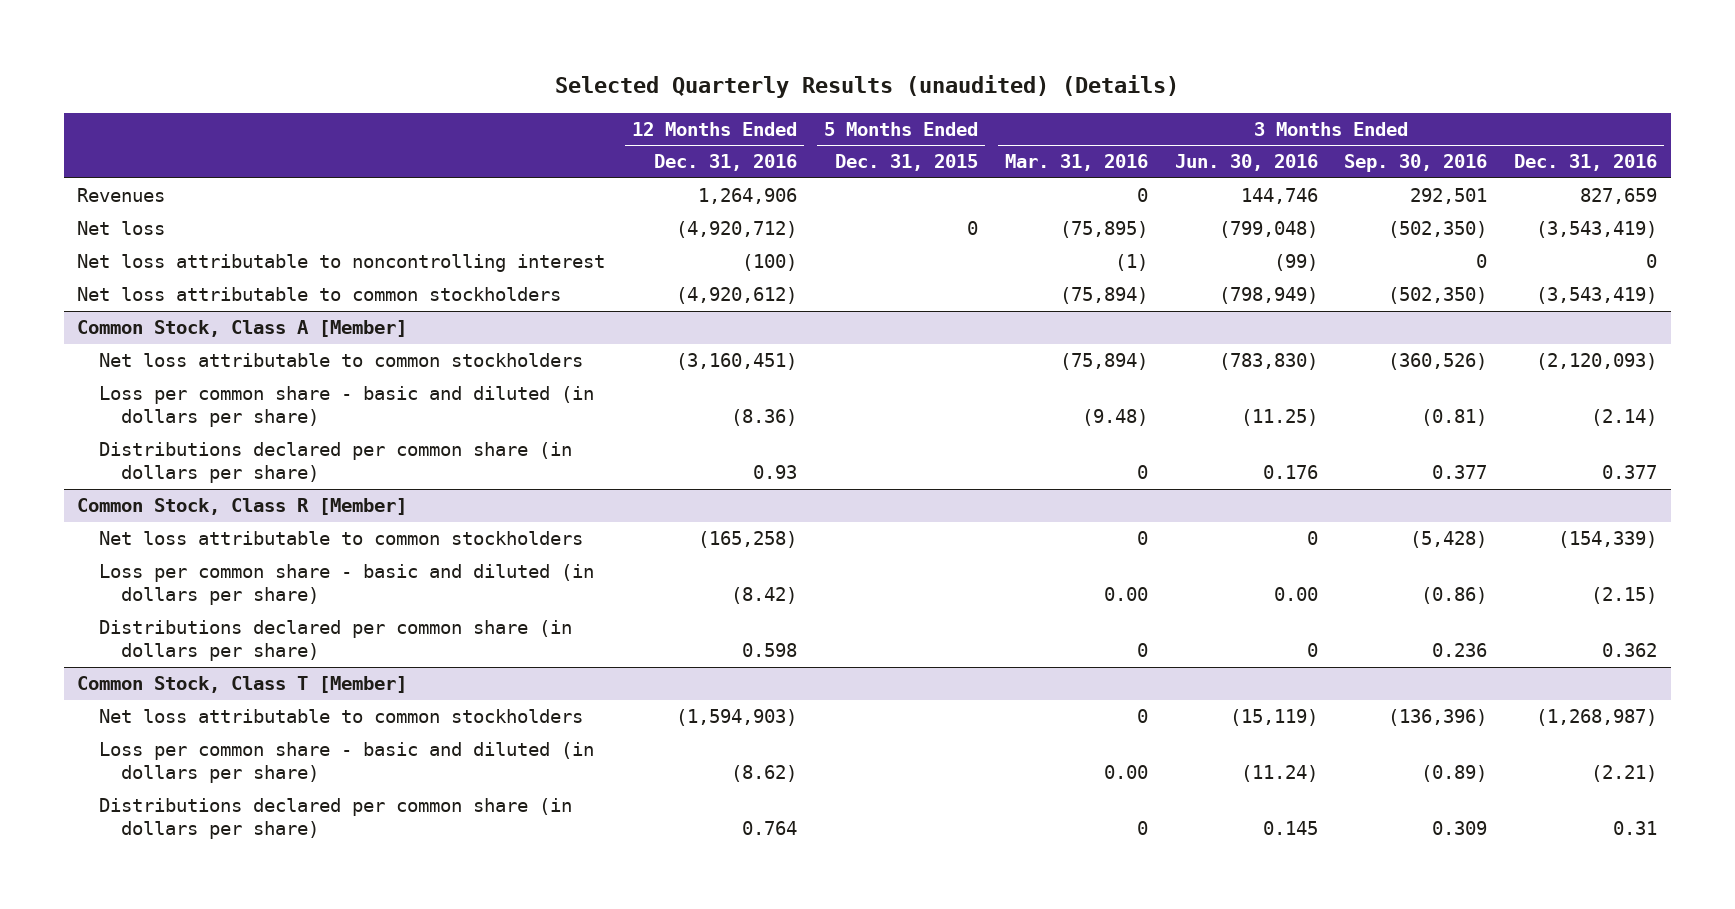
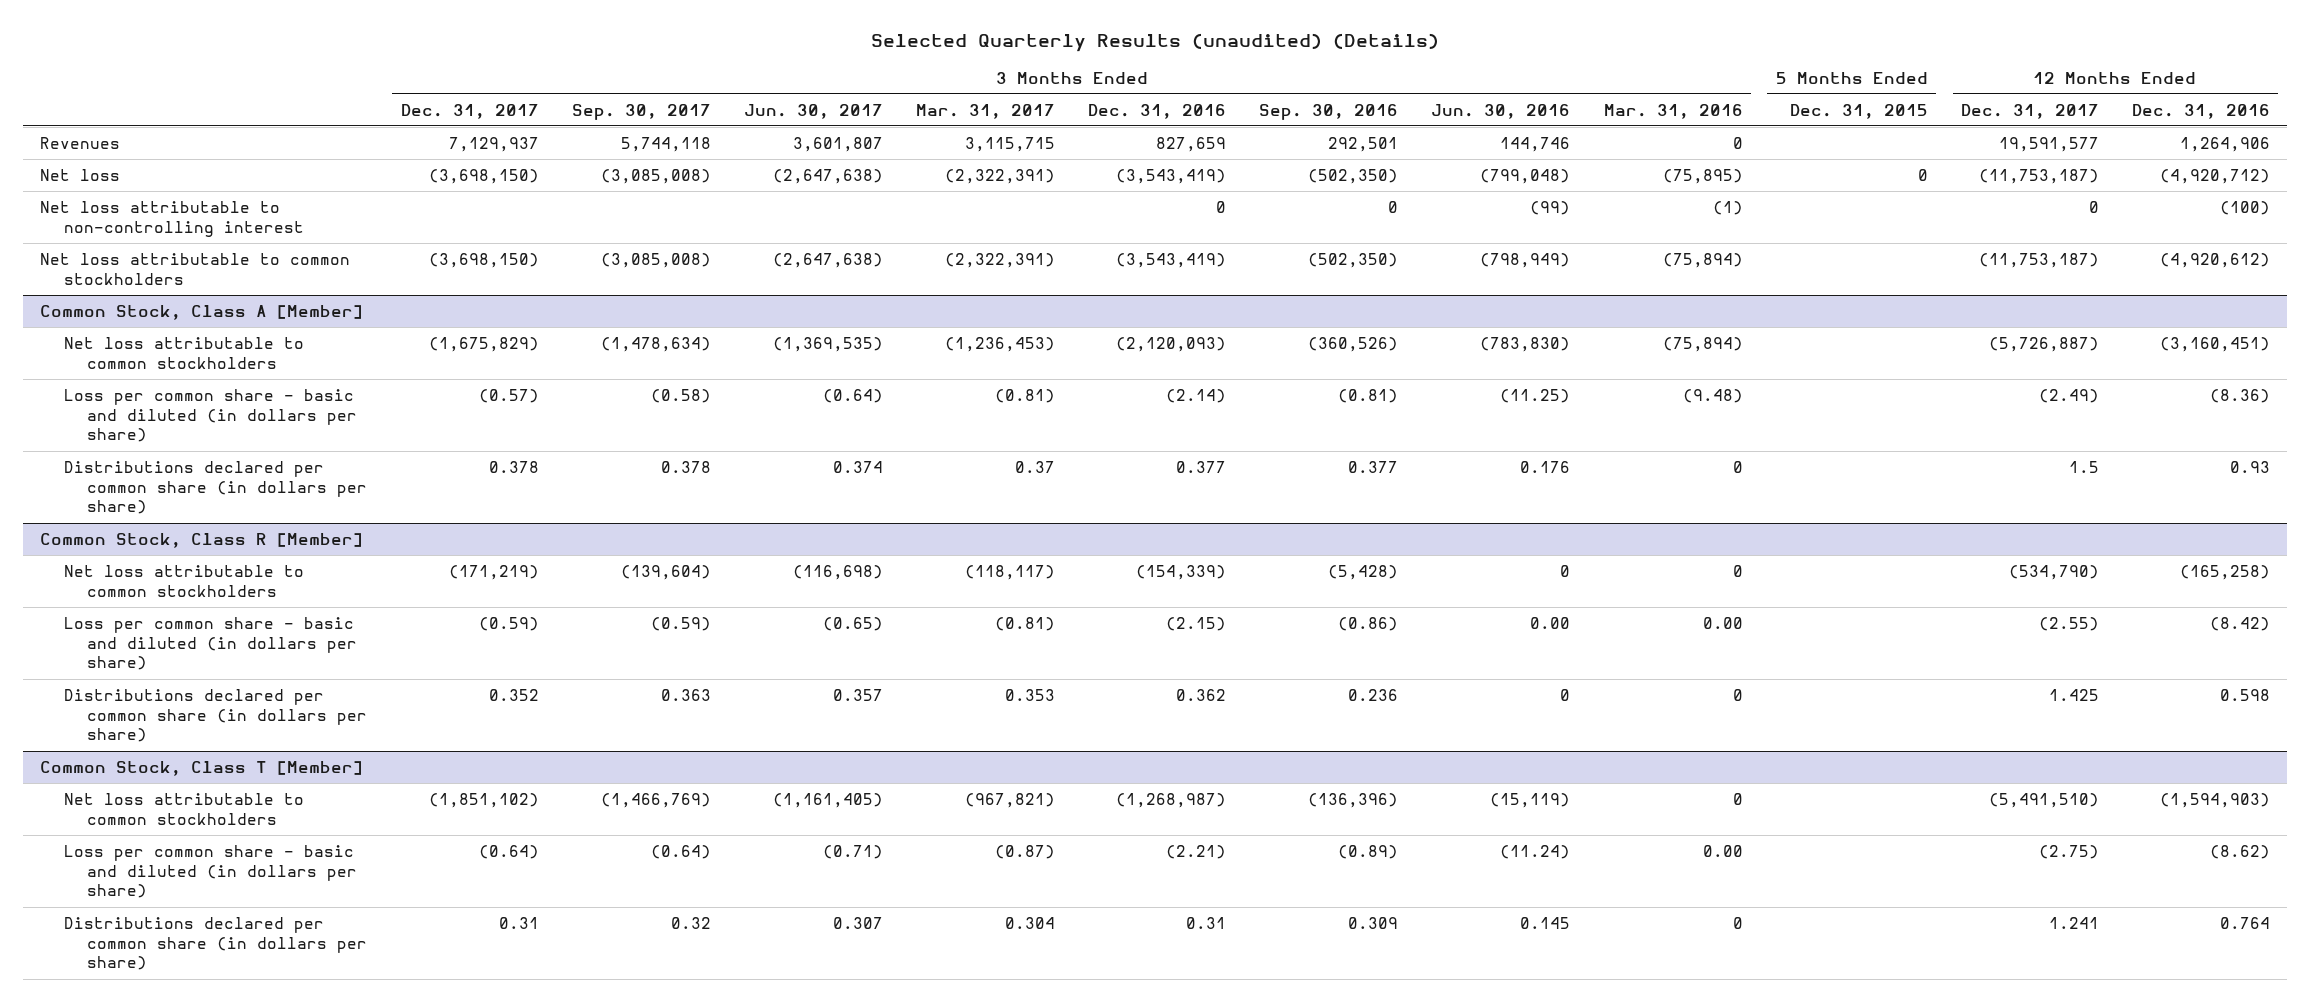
none -> [400,103,539,119] Dec. 31, 2017
none -> [571,103,711,120] Sep. 30, 2017
none -> [743,103,883,119] Jun. 30, 2017
none -> [916,103,1056,119] Mar. 31, 2017
none -> [1960,103,2099,119] Dec. 31, 2017
[77,254,606,273] Net loss attributable to noncontrolling interest -> [39,200,304,237] Net loss attributable to non-controlling interest

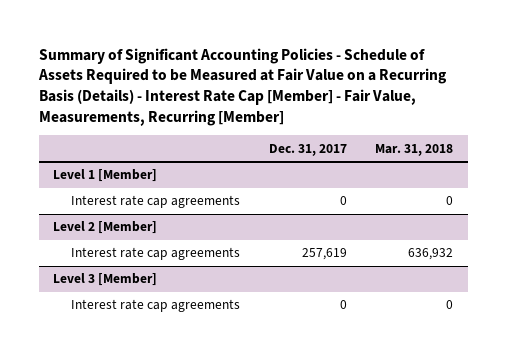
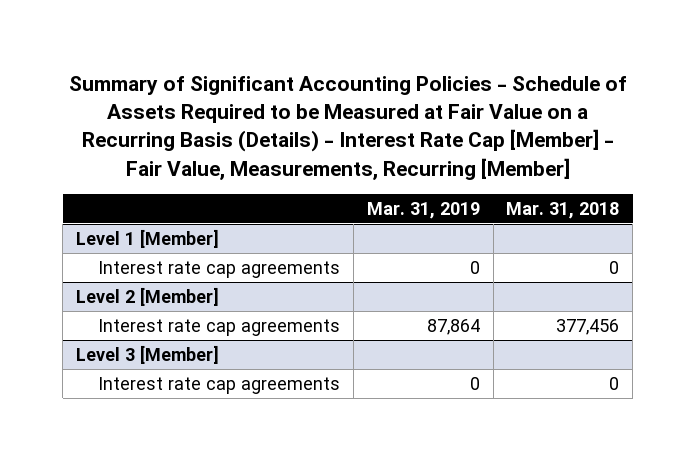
[268,143,347,156] Dec. 31, 2017 -> none
none -> [366,201,480,219] Mar. 31, 2019
[408,248,454,261] 636,932 -> [556,318,620,335] 377,456

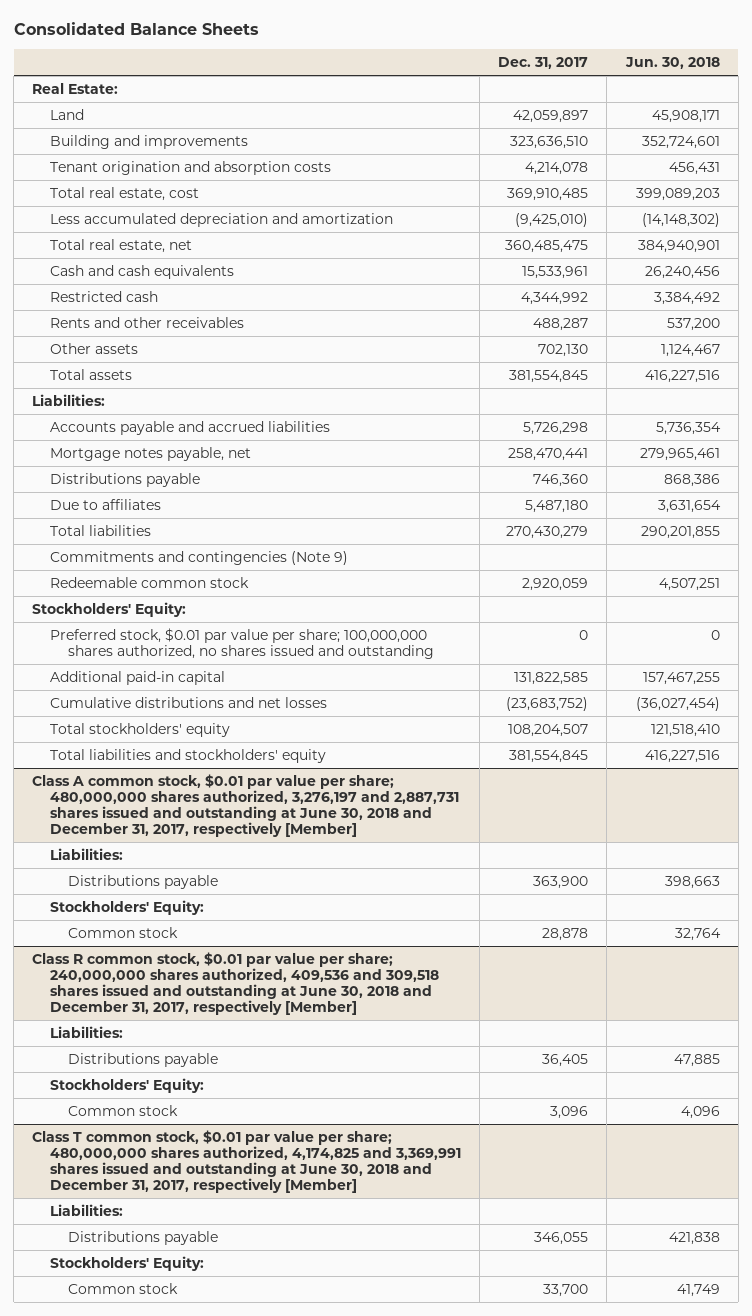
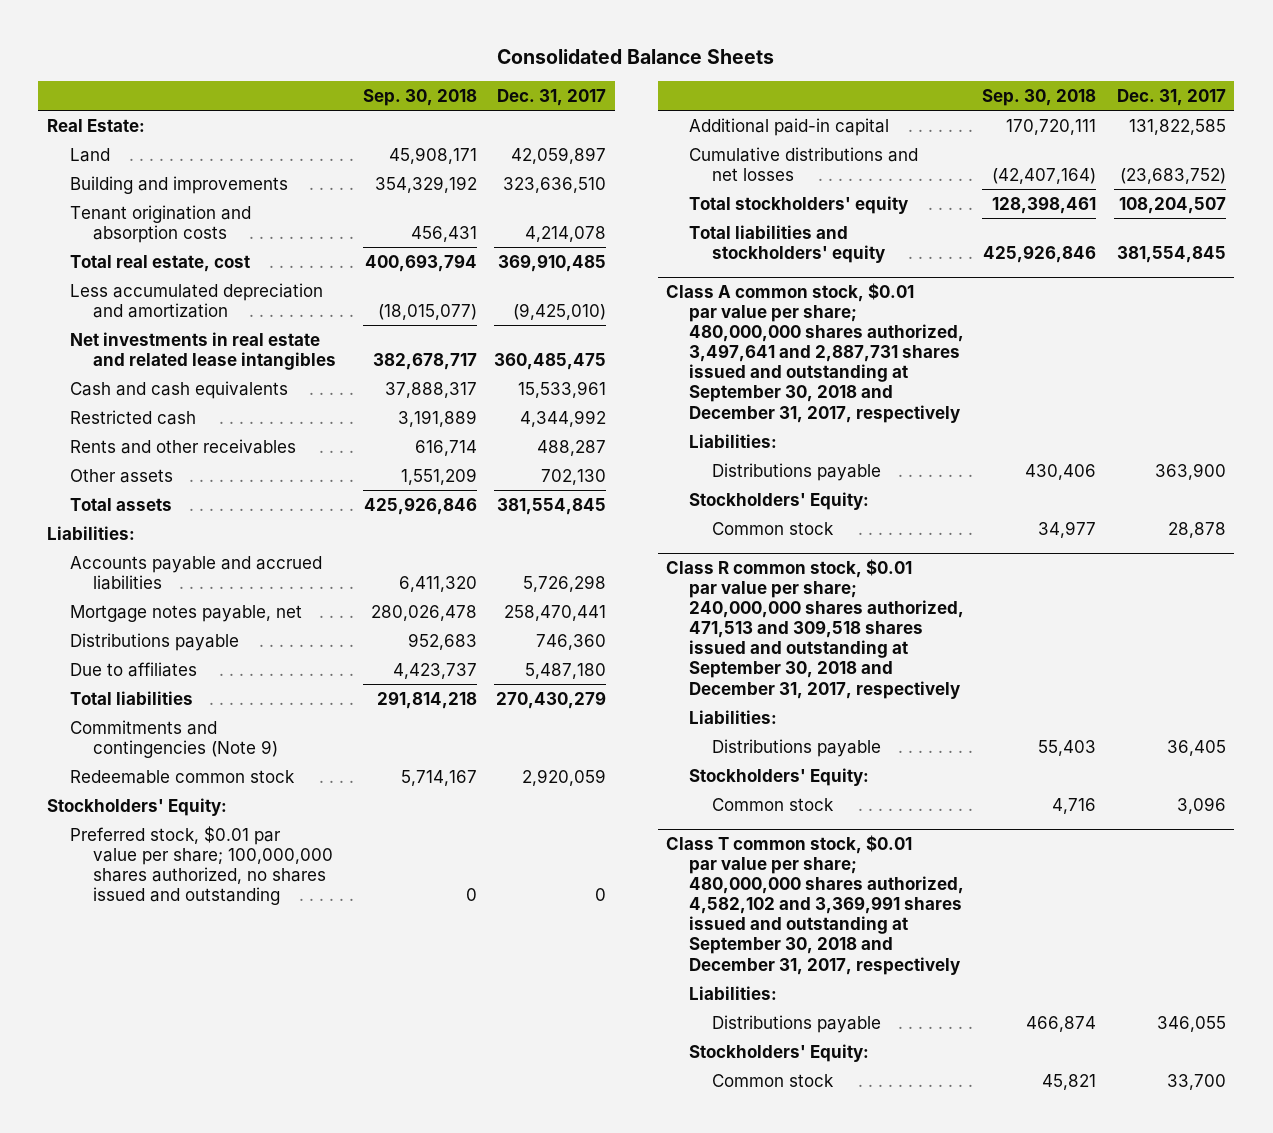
[624,57,720,70] Jun. 30, 2018 -> none
none -> [362,88,477,106] Sep. 30, 2018
[50,238,193,253] Total real estate, net -> [69,331,336,370] Net investments in real estate and related lease intangibles
[32,773,460,837] Class A common stock, $0.01 par value per share; 480,000,000 shares authorized, 3,276,197 and 2,887,731 shares issued and outstanding at June 30, 2018 and December 31, 2017, respectively [Member] -> [666,282,965,423] Class A common stock, $0.01 par value per share; 480,000,000 shares authorized, 3,497,641 and 2,887,731 shares issued and outstanding at September 30, 2018 and December 31, 2017, respectively
[32,951,440,1015] Class R common stock, $0.01 par value per share; 240,000,000 shares authorized, 409,536 and 309,518 shares issued and outstanding at June 30, 2018 and December 31, 2017, respectively [Member] -> [666,558,965,699] Class R common stock, $0.01 par value per share; 240,000,000 shares authorized, 471,513 and 309,518 shares issued and outstanding at September 30, 2018 and December 31, 2017, respectively
[32,1129,462,1193] Class T common stock, $0.01 par value per share; 480,000,000 shares authorized, 4,174,825 and 3,369,991 shares issued and outstanding at June 30, 2018 and December 31, 2017, respectively [Member] -> [666,834,965,975] Class T common stock, $0.01 par value per share; 480,000,000 shares authorized, 4,582,102 and 3,369,991 shares issued and outstanding at September 30, 2018 and December 31, 2017, respectively

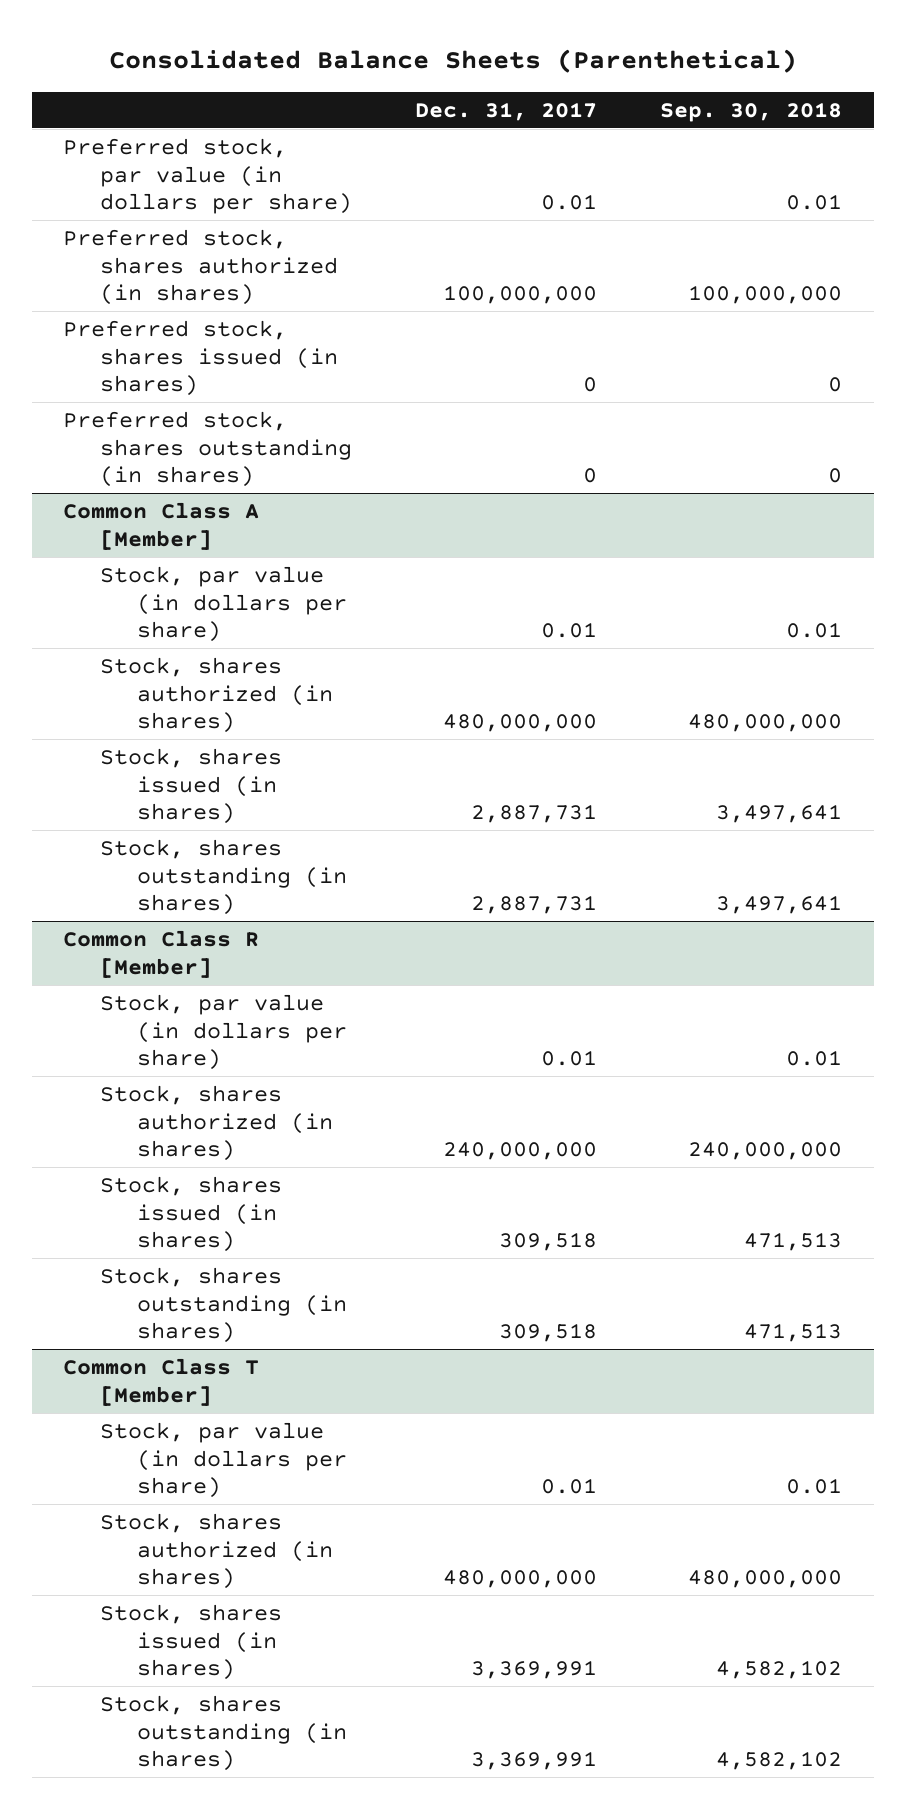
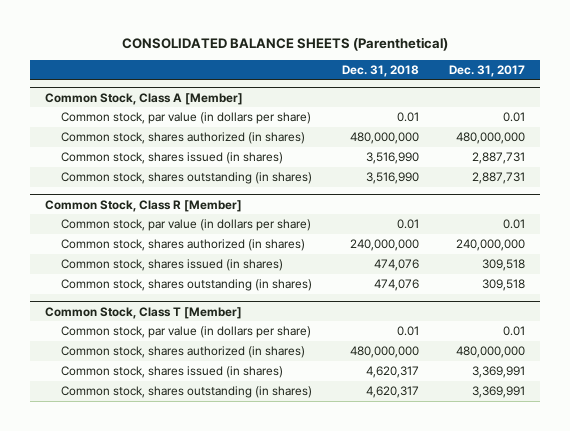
[108,49,797,74] Consolidated Balance Sheets (Parenthetical) -> [121,36,448,51] CONSOLIDATED BALANCE SHEETS (Parenthetical)
[660,101,843,122] Sep. 30, 2018 -> none
none -> [341,64,419,77] Dec. 31, 2018
[63,137,353,215] Preferred stock, par value (in dollars per share) -> none
[63,228,339,306] Preferred stock, shares authorized (in shares) -> none
[63,319,339,397] Preferred stock, shares issued (in shares) -> none
[63,410,353,488] Preferred stock, shares outstanding (in shares) -> none
[63,501,260,550] Common Class A [Member] -> [44,92,243,105] Common Stock, Class A [Member]
[100,565,347,643] Stock, par value (in dollars per share) -> [60,112,311,125] Common stock, par value (in dollars per share)
[100,656,333,734] Stock, shares authorized (in shares) -> [60,132,305,145] Common stock, shares authorized (in shares)
[100,747,283,825] Stock, shares issued (in shares) -> [60,152,283,165] Common stock, shares issued (in shares)
[100,838,347,916] Stock, shares outstanding (in shares) -> [60,172,312,185] Common stock, shares outstanding (in shares)
[63,929,260,978] Common Class R [Member] -> [44,199,242,212] Common Stock, Class R [Member]
[100,993,347,1071] Stock, par value (in dollars per share) -> [60,219,311,232] Common stock, par value (in dollars per share)
[100,1084,333,1162] Stock, shares authorized (in shares) -> [60,239,305,252] Common stock, shares authorized (in shares)
[100,1175,283,1253] Stock, shares issued (in shares) -> [60,259,283,272] Common stock, shares issued (in shares)
[100,1266,347,1344] Stock, shares outstanding (in shares) -> [60,279,312,292] Common stock, shares outstanding (in shares)
[63,1357,260,1406] Common Class T [Member] -> [44,306,242,319] Common Stock, Class T [Member]
[100,1421,347,1499] Stock, par value (in dollars per share) -> [60,326,311,339] Common stock, par value (in dollars per share)
[100,1512,333,1590] Stock, shares authorized (in shares) -> [60,346,305,359] Common stock, shares authorized (in shares)
[100,1603,283,1681] Stock, shares issued (in shares) -> [60,366,283,379] Common stock, shares issued (in shares)
[100,1694,347,1772] Stock, shares outstanding (in shares) -> [60,386,312,399] Common stock, shares outstanding (in shares)

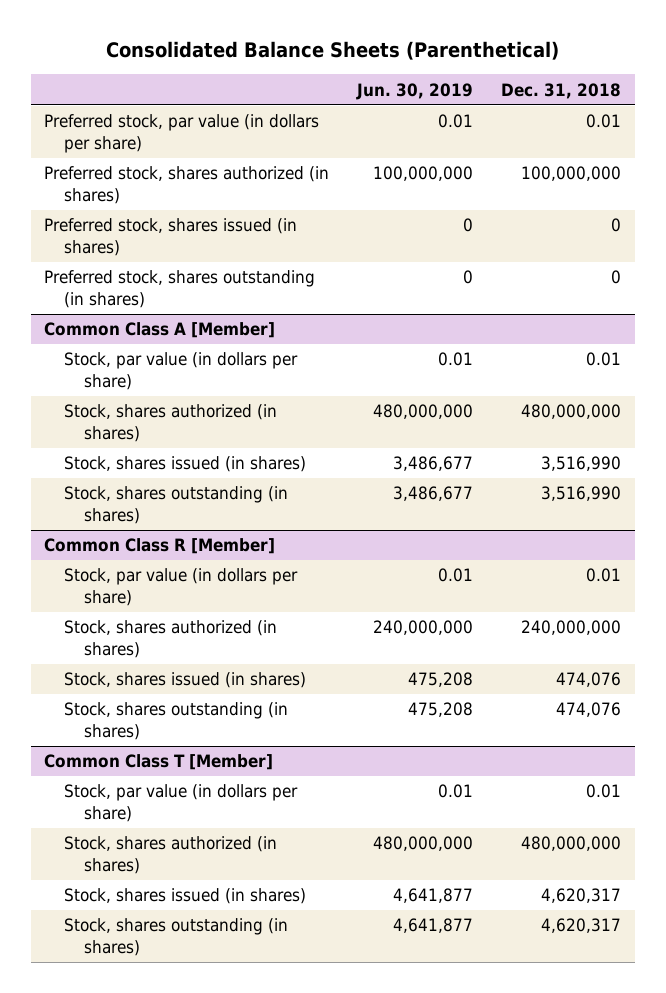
[121,36,448,51] CONSOLIDATED BALANCE SHEETS (Parenthetical) -> [105,41,559,61] Consolidated Balance Sheets (Parenthetical)
[448,64,525,77] Dec. 31, 2017 -> none
none -> [356,82,474,100] Jun. 30, 2019
none -> [44,114,320,153] Preferred stock, par value (in dollars per share)
none -> [44,166,330,204] Preferred stock, shares authorized (in shares)
none -> [44,218,298,256] Preferred stock, shares issued (in shares)
none -> [44,270,316,308] Preferred stock, shares outstanding (in shares)
[44,92,243,105] Common Stock, Class A [Member] -> [44,322,276,339] Common Class A [Member]
[60,112,311,125] Common stock, par value (in dollars per share) -> [64,352,299,390] Stock, par value (in dollars per share)
[60,132,305,145] Common stock, shares authorized (in shares) -> [64,404,278,442] Stock, shares authorized (in shares)
[60,152,283,165] Common stock, shares issued (in shares) -> [64,456,307,473] Stock, shares issued (in shares)
[60,172,312,185] Common stock, shares outstanding (in shares) -> [64,486,289,524] Stock, shares outstanding (in shares)
[44,199,242,212] Common Stock, Class R [Member] -> [44,538,276,555] Common Class R [Member]
[60,219,311,232] Common stock, par value (in dollars per share) -> [64,568,299,606] Stock, par value (in dollars per share)
[60,239,305,252] Common stock, shares authorized (in shares) -> [64,620,278,658] Stock, shares authorized (in shares)
[60,259,283,272] Common stock, shares issued (in shares) -> [64,672,307,689] Stock, shares issued (in shares)
[60,279,312,292] Common stock, shares outstanding (in shares) -> [64,702,289,740] Stock, shares outstanding (in shares)
[44,306,242,319] Common Stock, Class T [Member] -> [44,754,274,771] Common Class T [Member]
[60,326,311,339] Common stock, par value (in dollars per share) -> [64,784,299,822] Stock, par value (in dollars per share)
[60,346,305,359] Common stock, shares authorized (in shares) -> [64,836,278,874] Stock, shares authorized (in shares)
[60,366,283,379] Common stock, shares issued (in shares) -> [64,888,307,905] Stock, shares issued (in shares)
[60,386,312,399] Common stock, shares outstanding (in shares) -> [64,918,289,956] Stock, shares outstanding (in shares)

